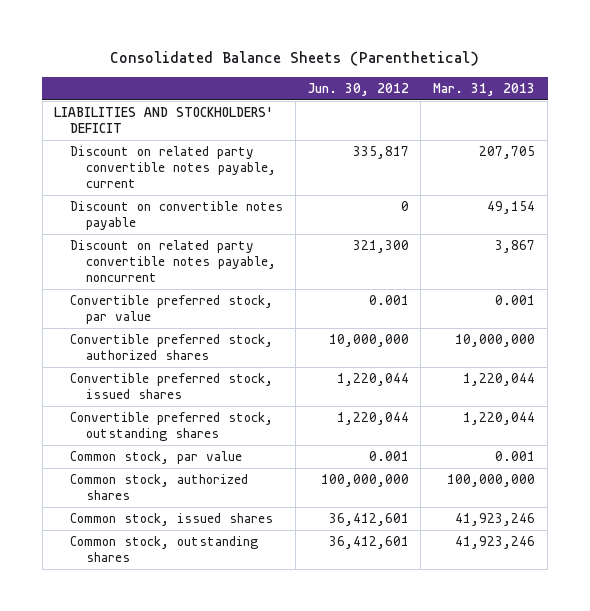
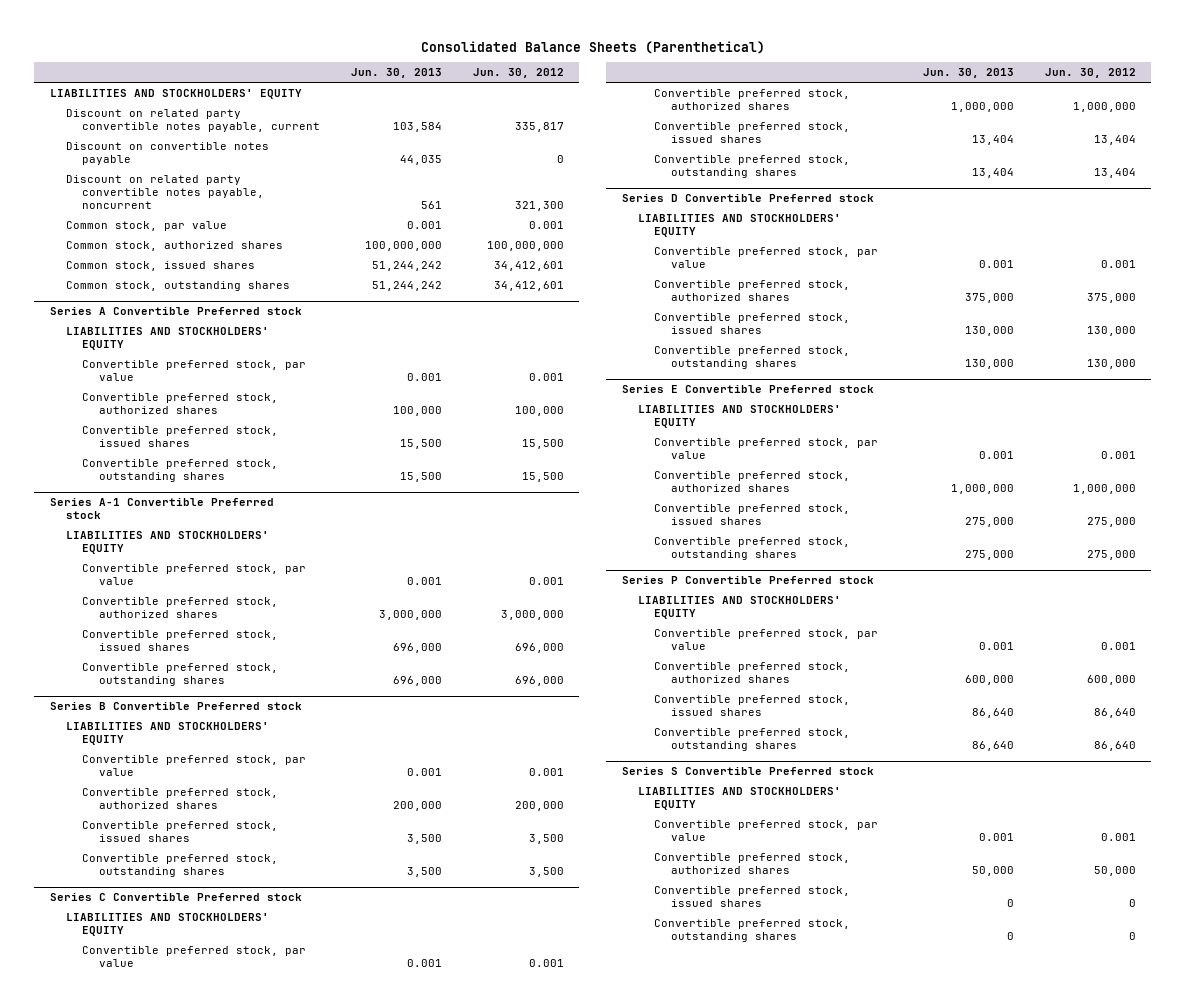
[433,83,536,97] Mar. 31, 2013 -> none
none -> [351,68,443,79] Jun. 30, 2013
[54,107,274,134] LIABILITIES AND STOCKHOLDERS' DEFICIT -> [49,88,302,99] LIABILITIES AND STOCKHOLDERS' EQUITY
[70,295,274,325] Convertible preferred stock, par value -> none
[70,334,274,361] Convertible preferred stock, authorized shares -> none
[70,373,274,400] Convertible preferred stock, issued shares -> none
[70,412,274,442] Convertible preferred stock, outstanding shares -> none
[328,513,409,527] 36,412,601 -> [493,260,564,271] 34,412,601
[328,536,409,550] 36,412,601 -> [493,280,564,291] 34,412,601
none -> [49,307,302,316] Series A Convertible Preferred stock
none -> [66,326,270,350] LIABILITIES AND STOCKHOLDERS' EQUITY
none -> [82,359,307,381] Convertible preferred stock, par value
none -> [82,392,279,414] Convertible preferred stock, authorized shares
none -> [82,425,279,447] Convertible preferred stock, issued shares
none -> [82,458,279,482] Convertible preferred stock, outstanding shares
none -> [49,498,274,520] Series A-1 Convertible Preferred stock
none -> [66,530,270,554] LIABILITIES AND STOCKHOLDERS' EQUITY
none -> [82,563,307,585] Convertible preferred stock, par value
none -> [82,596,279,618] Convertible preferred stock, authorized shares
none -> [82,629,279,651] Convertible preferred stock, issued shares
none -> [82,662,279,686] Convertible preferred stock, outstanding shares
none -> [49,702,302,711] Series B Convertible Preferred stock
none -> [66,721,270,745] LIABILITIES AND STOCKHOLDERS' EQUITY
none -> [82,754,307,776] Convertible preferred stock, par value
none -> [82,787,279,809] Convertible preferred stock, authorized shares
none -> [82,820,279,842] Convertible preferred stock, issued shares
none -> [82,853,279,877] Convertible preferred stock, outstanding shares
none -> [49,893,302,902] Series C Convertible Preferred stock
none -> [66,912,270,936] LIABILITIES AND STOCKHOLDERS' EQUITY
none -> [82,945,307,967] Convertible preferred stock, par value
none -> [654,88,851,110] Convertible preferred stock, authorized shares
none -> [654,121,851,143] Convertible preferred stock, issued shares
none -> [654,154,851,178] Convertible preferred stock, outstanding shares
none -> [621,194,874,203] Series D Convertible Preferred stock
none -> [638,213,842,237] LIABILITIES AND STOCKHOLDERS' EQUITY
none -> [654,246,879,268] Convertible preferred stock, par value
none -> [654,279,851,301] Convertible preferred stock, authorized shares
none -> [654,312,851,334] Convertible preferred stock, issued shares
none -> [654,345,851,369] Convertible preferred stock, outstanding shares
none -> [621,385,874,394] Series E Convertible Preferred stock
none -> [638,404,842,428] LIABILITIES AND STOCKHOLDERS' EQUITY
none -> [654,437,879,459] Convertible preferred stock, par value
none -> [654,470,851,492] Convertible preferred stock, authorized shares
none -> [654,503,851,525] Convertible preferred stock, issued shares
none -> [654,536,851,560] Convertible preferred stock, outstanding shares
none -> [621,576,874,585] Series P Convertible Preferred stock
none -> [638,595,842,619] LIABILITIES AND STOCKHOLDERS' EQUITY
none -> [654,628,879,650] Convertible preferred stock, par value
none -> [654,661,851,683] Convertible preferred stock, authorized shares
none -> [654,694,851,716] Convertible preferred stock, issued shares
none -> [654,727,851,751] Convertible preferred stock, outstanding shares
none -> [621,767,874,776] Series S Convertible Preferred stock
none -> [638,786,842,810] LIABILITIES AND STOCKHOLDERS' EQUITY
none -> [654,819,879,841] Convertible preferred stock, par value
none -> [654,852,851,874] Convertible preferred stock, authorized shares
none -> [654,885,851,907] Convertible preferred stock, issued shares
none -> [654,918,851,942] Convertible preferred stock, outstanding shares

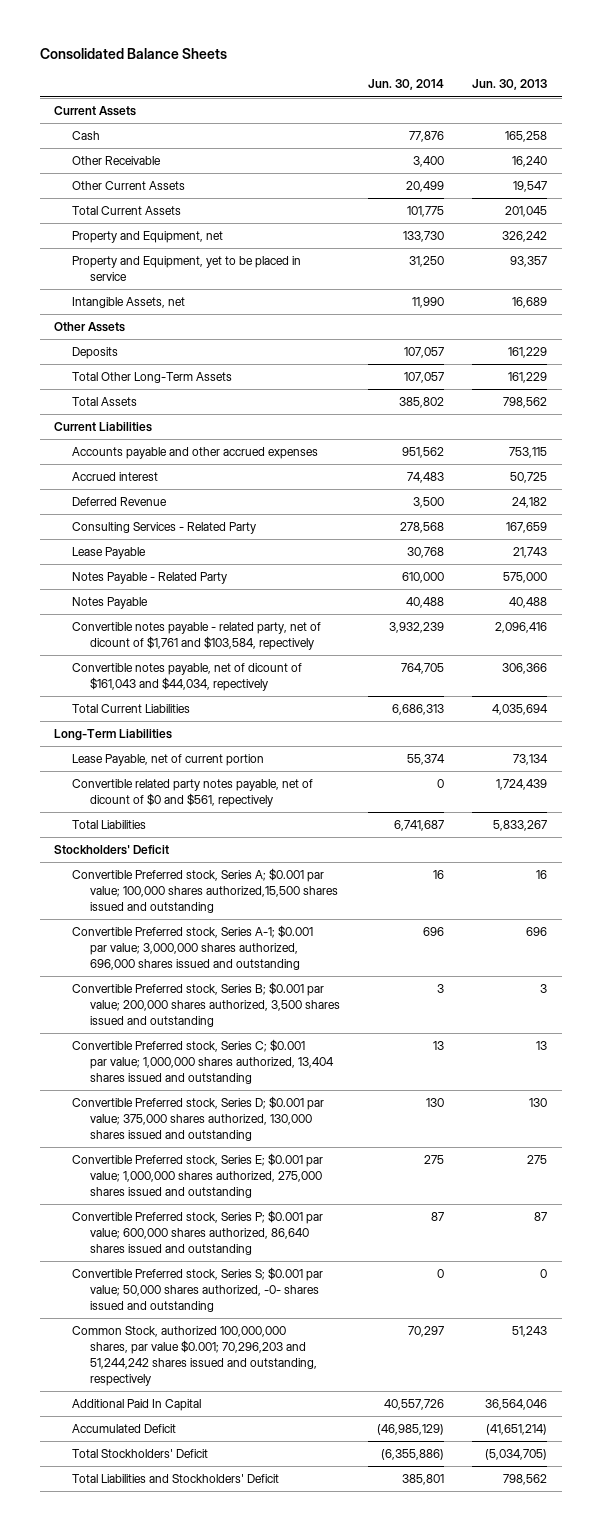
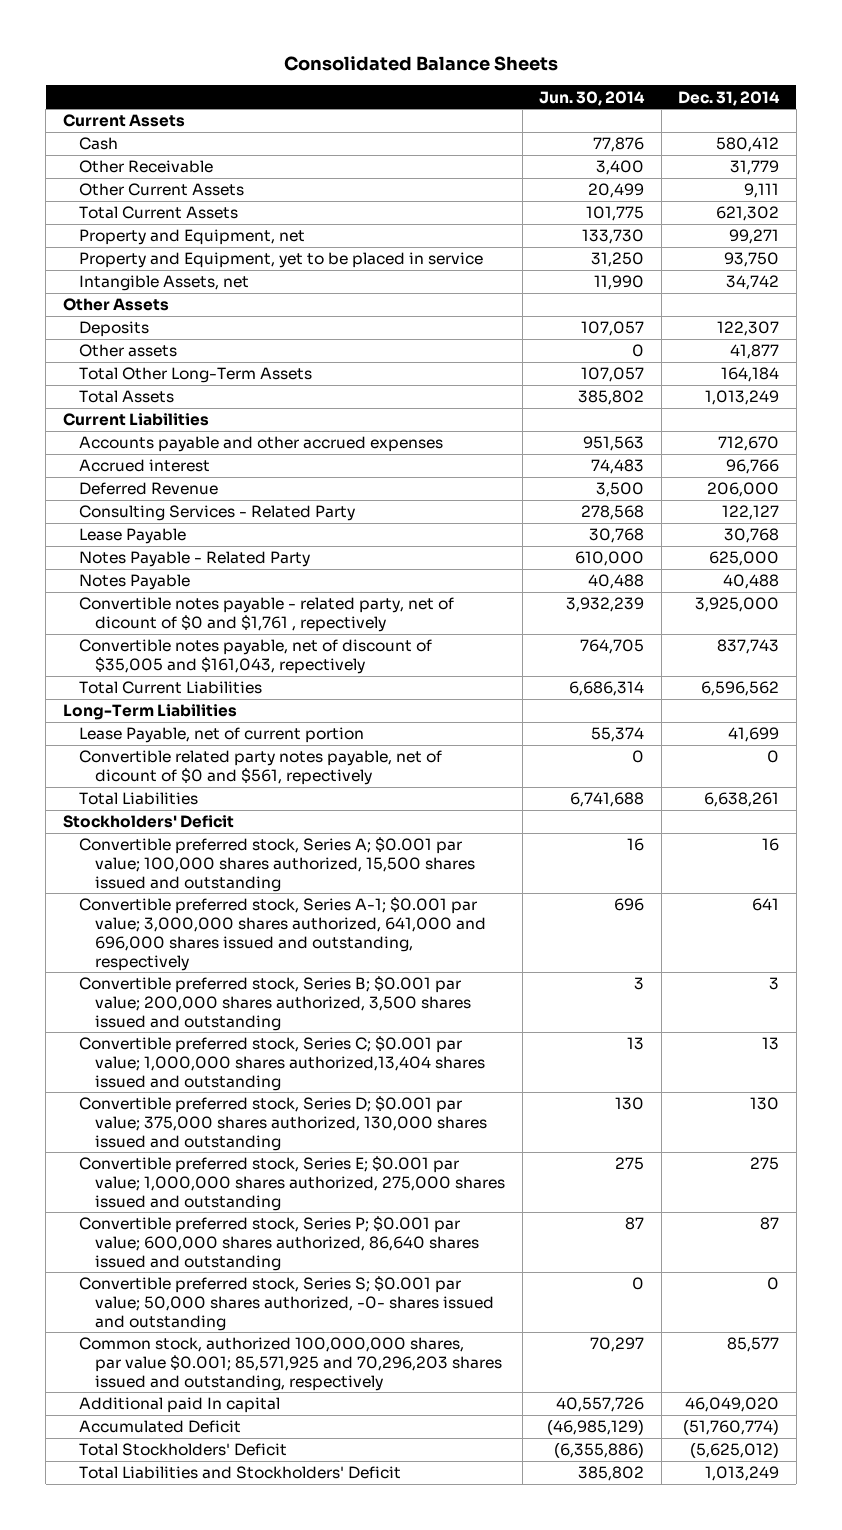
[472,79,548,91] Jun. 30, 2013 -> none
none -> [678,90,781,106] Dec. 31, 2014
none -> [78,344,177,358] Other assets
[402,447,445,459] 951,562 -> [583,436,645,452] 951,563
[72,622,322,650] Convertible notes payable - related party, net of dicount of $1,761 and $103,584, repectively -> [78,597,454,632] Convertible notes payable - related party, net of dicount of $0 and $1,761 , repectively
[72,663,303,691] Convertible notes payable, net of dicount of $161,043 and $44,034, repectively -> [78,639,432,674] Convertible notes payable, net of discount of $35,005 and $161,043, repectively
[392,704,445,716] 6,686,313 -> [569,681,645,697] 6,686,314
[394,820,445,832] 6,741,687 -> [570,792,645,808] 6,741,688
[72,868,339,913] Convertible Preferred stock, Series A; $0.001 par value; 100,000 shares authorized,15,500 shares issued and outstanding -> [78,837,476,892] Convertible preferred stock, Series A; $0.001 par value; 100,000 shares authorized, 15,500 shares issued and outstanding
[72,925,314,970] Convertible Preferred stock, Series A-1; $0.001 par value; 3,000,000 shares authorized, 696,000 shares issued and outstanding -> [78,897,487,971] Convertible preferred stock, Series A-1; $0.001 par value; 3,000,000 shares authorized, 641,000 and 696,000 shares issued and outstanding, respectively
[72,982,341,1027] Convertible Preferred stock, Series B; $0.001 par value; 200,000 shares authorized, 3,500 shares issued and outstanding -> [78,976,472,1031] Convertible preferred stock, Series B; $0.001 par value; 200,000 shares authorized, 3,500 shares issued and outstanding
[72,1039,335,1084] Convertible Preferred stock, Series C; $0.001 par value; 1,000,000 shares authorized, 13,404 shares issued and outstanding -> [78,1036,486,1091] Convertible preferred stock, Series C; $0.001 par value; 1,000,000 shares authorized,13,404 shares issued and outstanding
[72,1096,325,1141] Convertible Preferred stock, Series D; $0.001 par value; 375,000 shares authorized, 130,000 shares issued and outstanding -> [78,1096,488,1151] Convertible preferred stock, Series D; $0.001 par value; 375,000 shares authorized, 130,000 shares issued and outstanding
[72,1153,324,1198] Convertible Preferred stock, Series E; $0.001 par value; 1,000,000 shares authorized, 275,000 shares issued and outstanding -> [78,1156,506,1211] Convertible preferred stock, Series E; $0.001 par value; 1,000,000 shares authorized, 275,000 shares issued and outstanding
[72,1210,324,1255] Convertible Preferred stock, Series P; $0.001 par value; 600,000 shares authorized, 86,640 shares issued and outstanding -> [78,1216,480,1271] Convertible preferred stock, Series P; $0.001 par value; 600,000 shares authorized, 86,640 shares issued and outstanding
[72,1267,324,1312] Convertible Preferred stock, Series S; $0.001 par value; 50,000 shares authorized, -0- shares issued and outstanding -> [78,1276,495,1331] Convertible preferred stock, Series S; $0.001 par value; 50,000 shares authorized, -0- shares issued and outstanding
[72,1326,318,1386] Common Stock, authorized 100,000,000 shares, par value $0.001; 70,296,203 and 51,244,242 shares issued and outstanding, respectively -> [78,1337,503,1391] Common stock, authorized 100,000,000 shares, par value $0.001; 85,571,925 and 70,296,203 shares issued and outstanding, respectively
[72,1399,202,1412] Additional Paid In Capital -> [78,1397,280,1414] Additional paid In capital
[402,1474,445,1486] 385,801 -> [578,1466,645,1482] 385,802

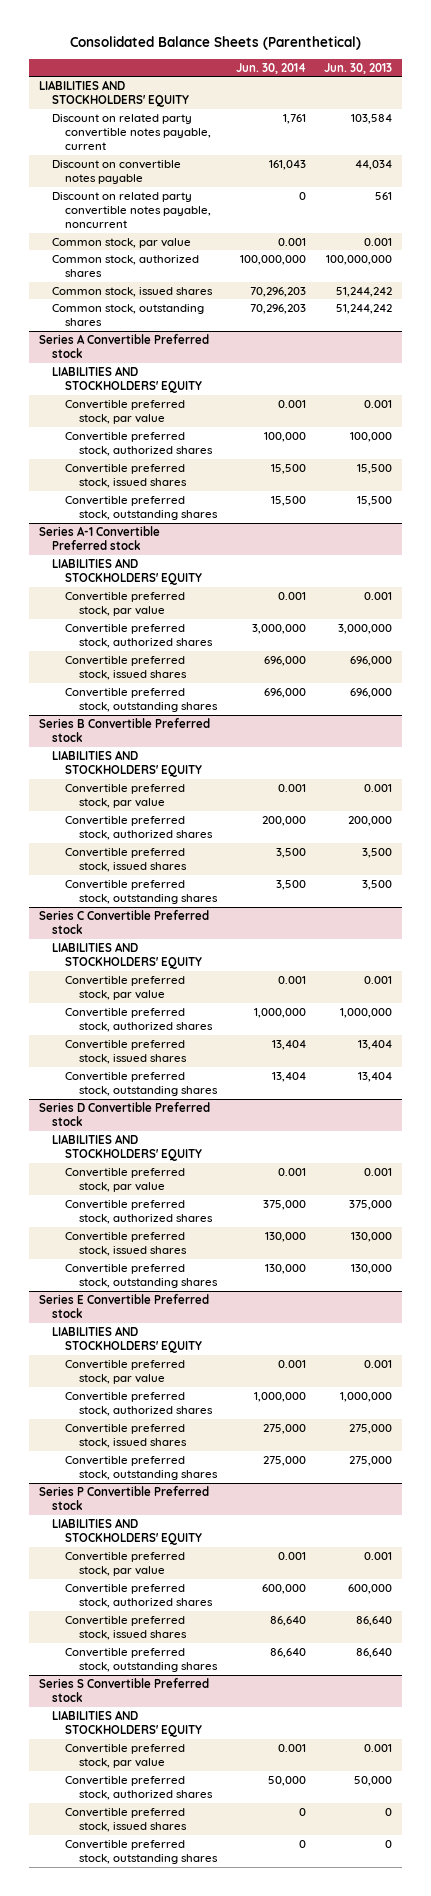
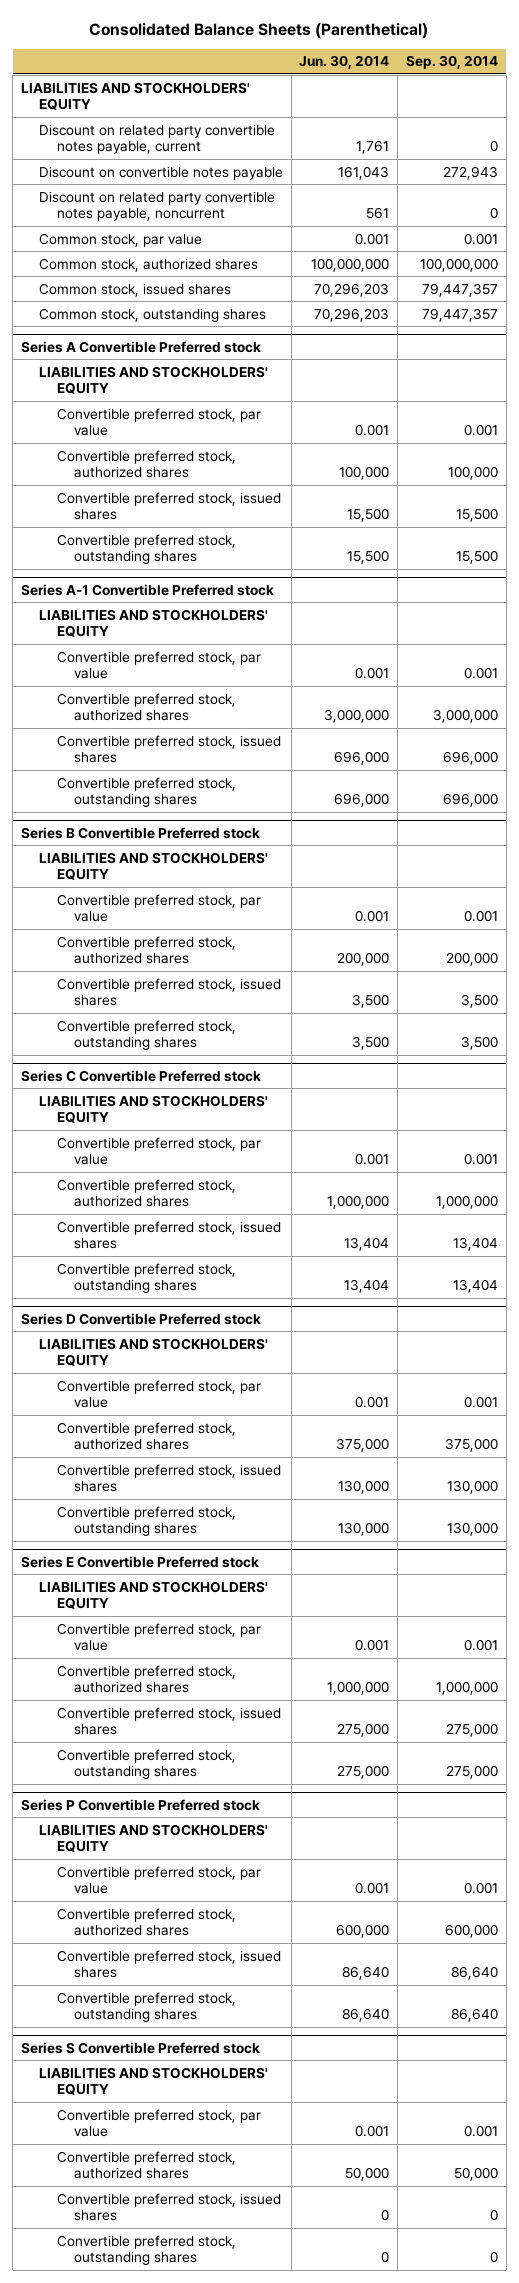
[324,62,393,74] Jun. 30, 2013 -> none
none -> [405,55,498,70] Sep. 30, 2014
[298,191,306,200] 0 -> [366,207,390,220] 561

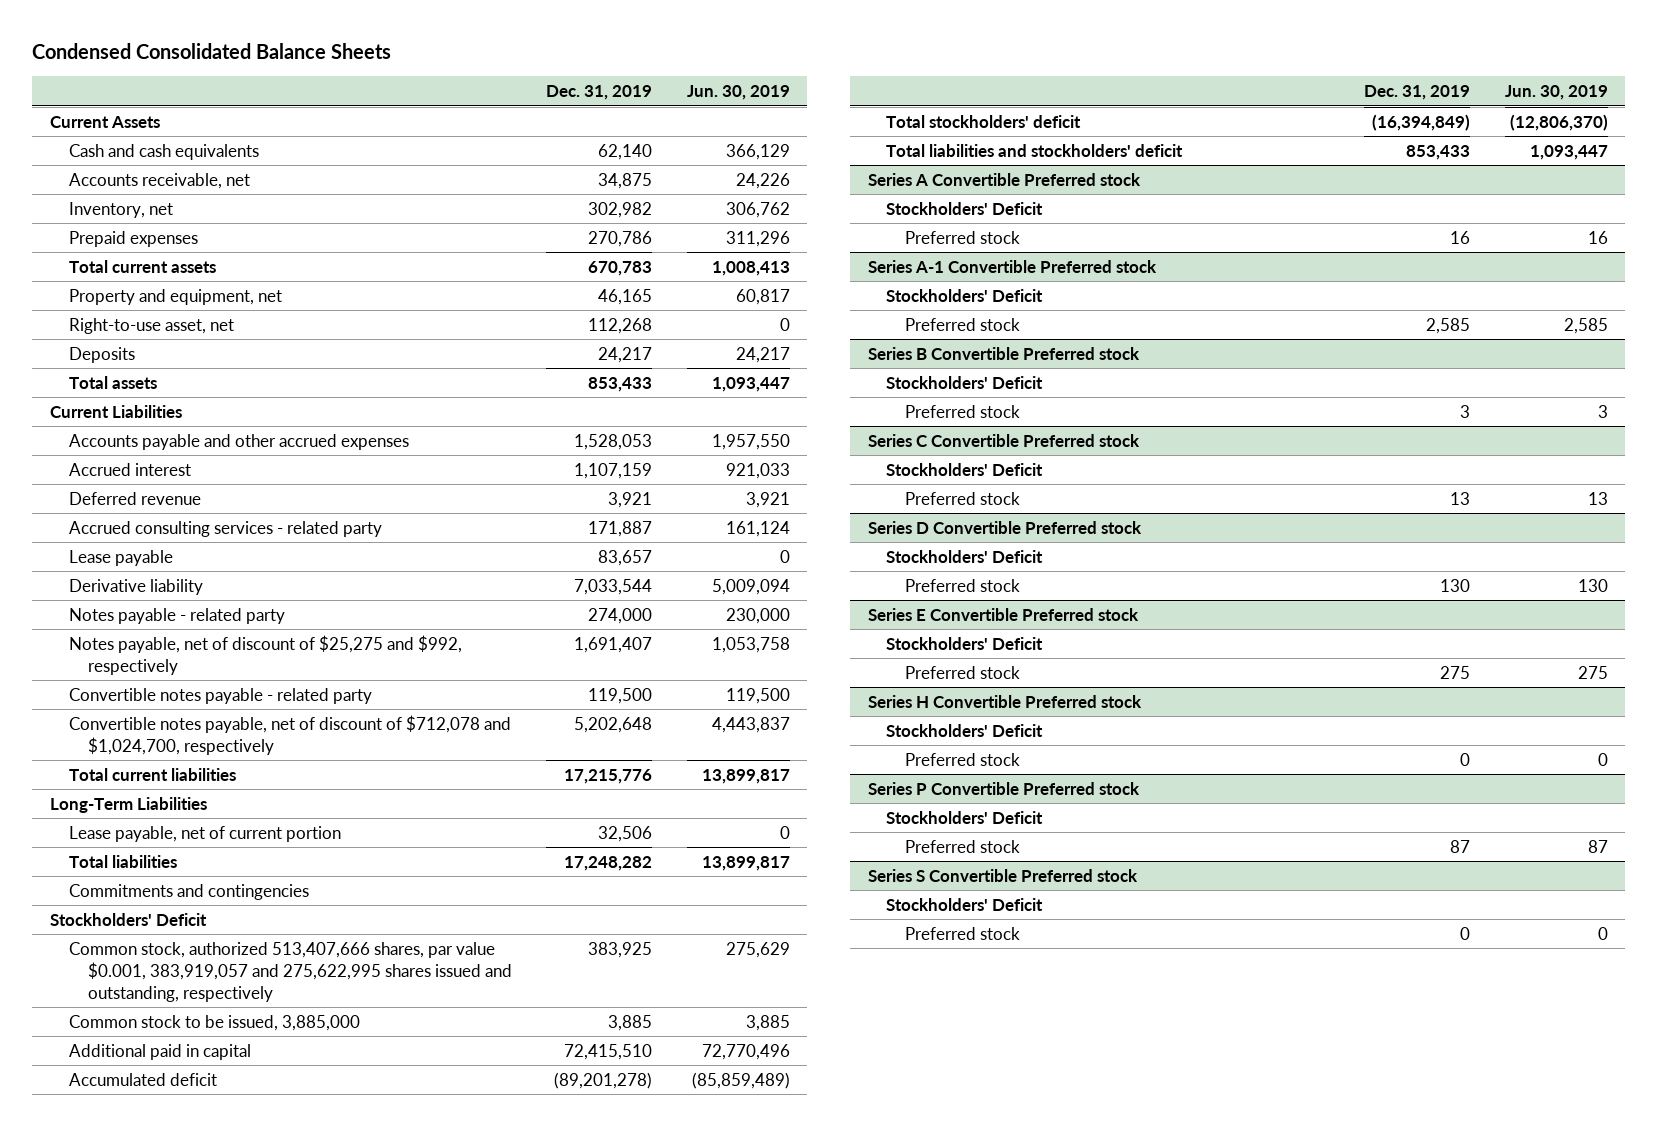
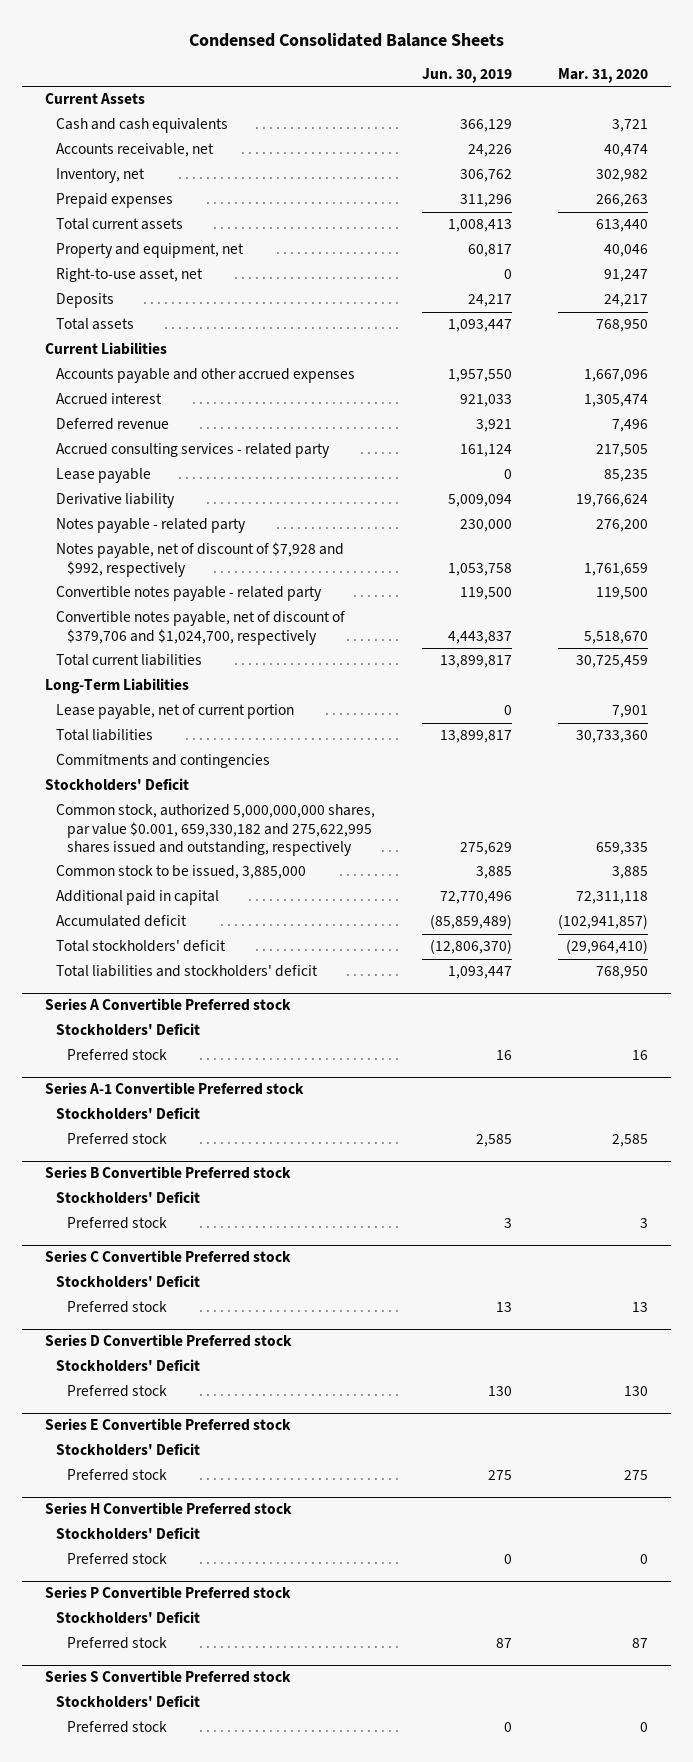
[546,84,653,100] Dec. 31, 2019 -> none
none -> [557,68,648,84] Mar. 31, 2020
[68,634,462,675] Notes payable, net of discount of $25,275 and $992, respectively -> [56,542,345,577] Notes payable, net of discount of $7,928 and $992, respectively
[68,714,511,755] Convertible notes payable, net of discount of $712,078 and $1,024,700, respectively -> [56,611,346,645] Convertible notes payable, net of discount of $379,706 and $1,024,700, respectively
[68,941,512,1002] Common stock, authorized 513,407,666 shares, par value $0.001, 383,919,057 and 275,622,995 shares issued and outstanding, respectively -> [56,804,376,856] Common stock, authorized 5,000,000,000 shares, par value $0.001, 659,330,182 and 275,622,995 shares issued and outstanding, respectively

